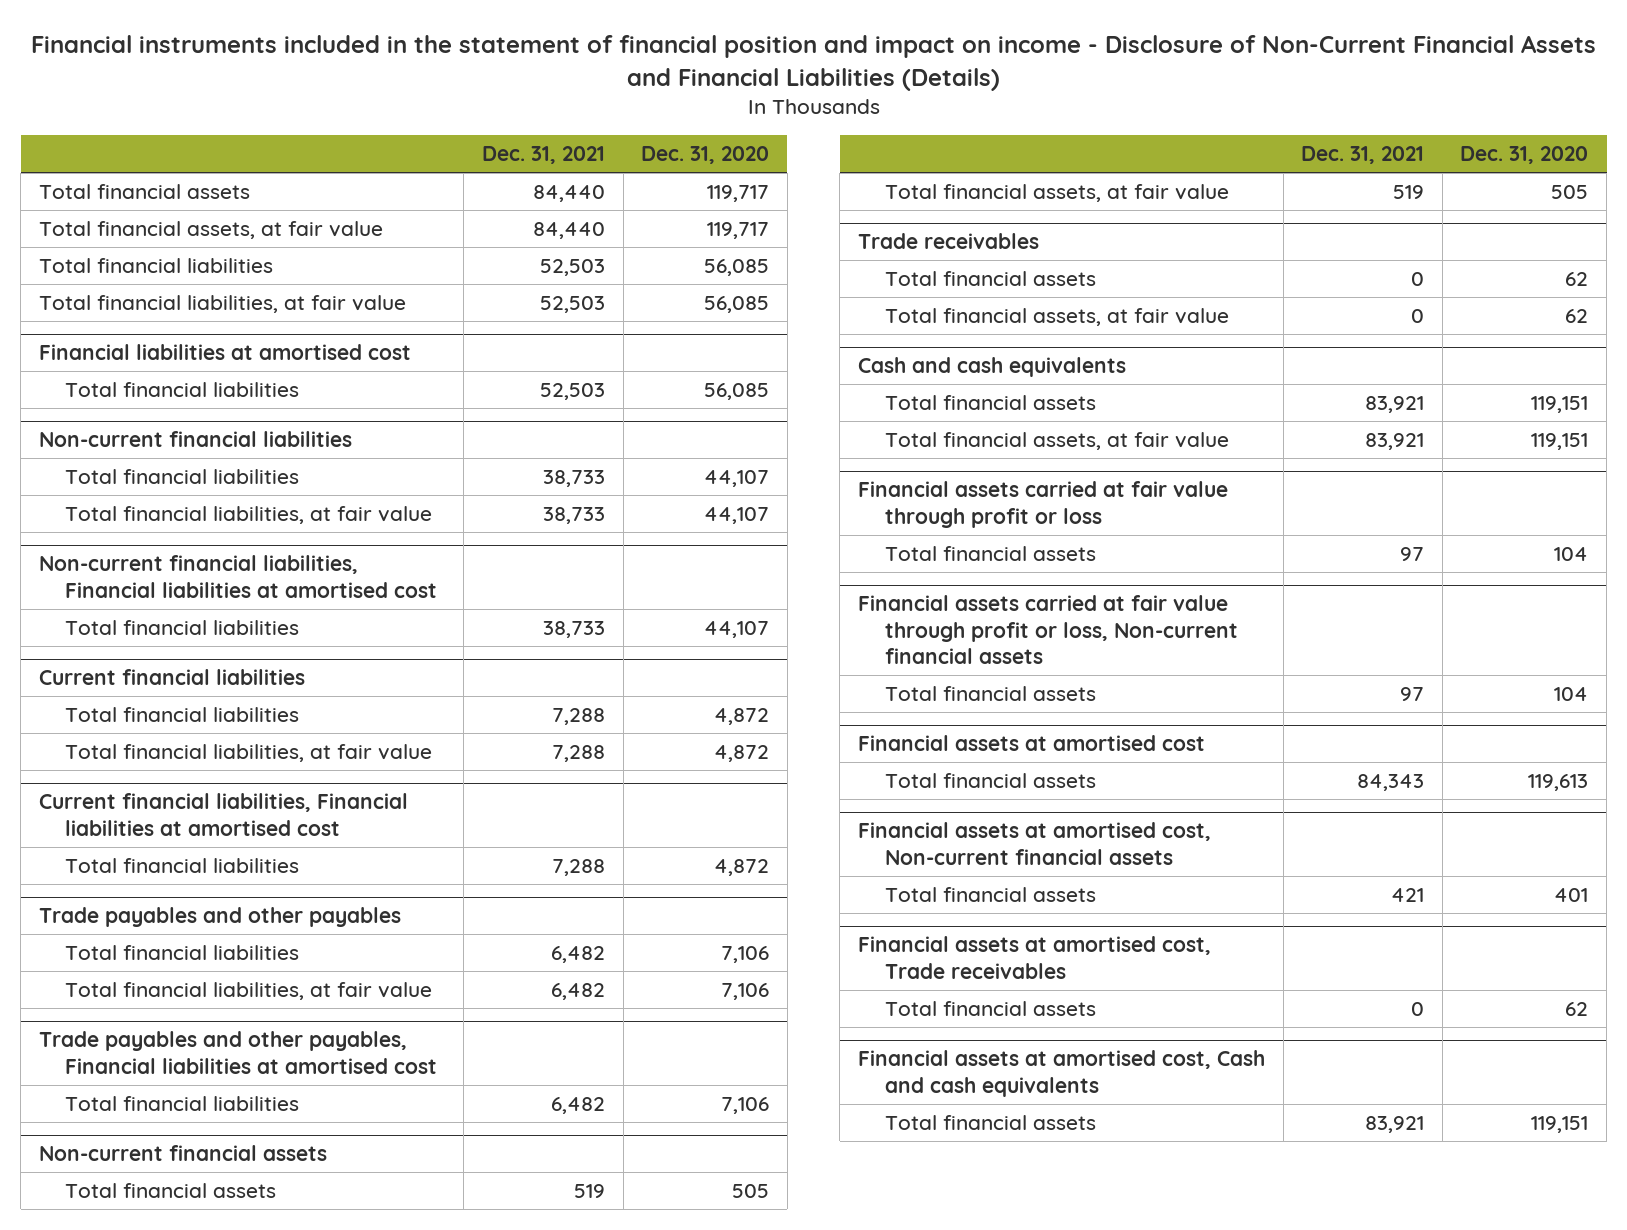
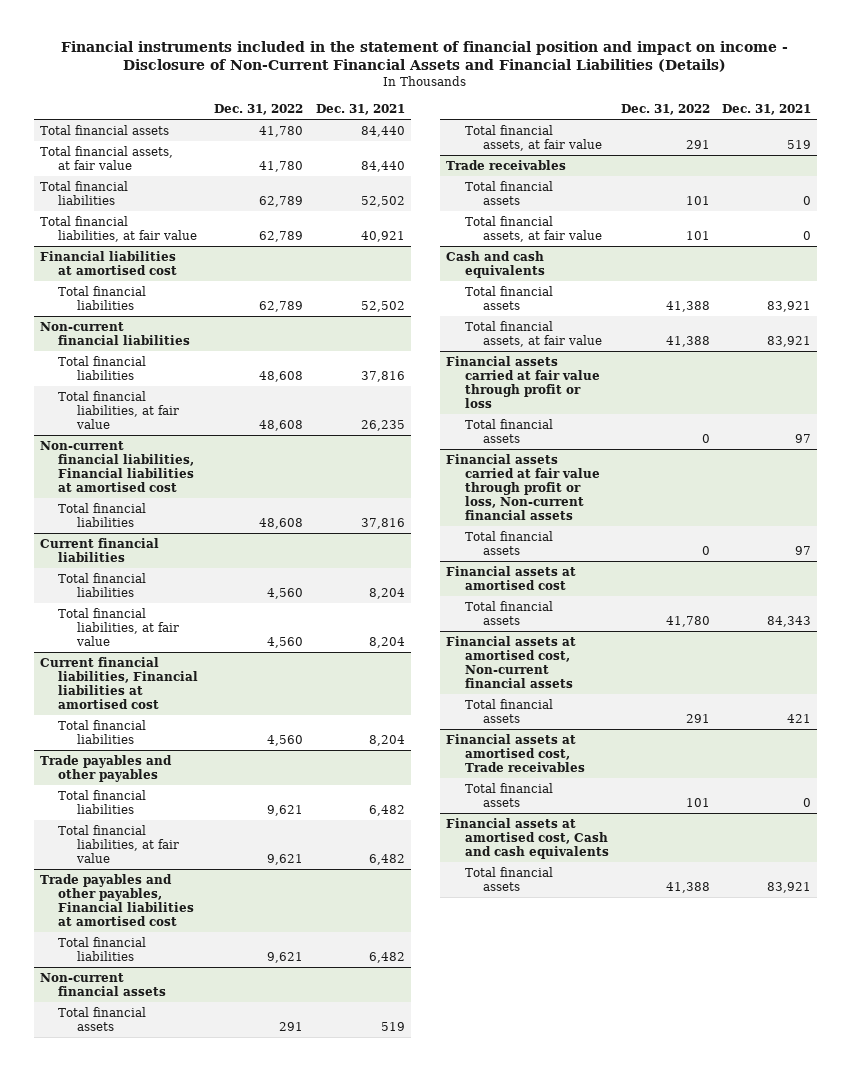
[641,146,770,165] Dec. 31, 2020 -> none
none -> [214,103,304,115] Dec. 31, 2022
[540,258,606,276] 52,503 -> [360,195,405,207] 52,502
[540,295,606,313] 52,503 -> [360,230,405,242] 40,921
[540,382,606,400] 52,503 -> [360,300,405,312] 52,502
[543,469,606,487] 38,733 -> [360,370,405,382] 37,816
[543,506,606,524] 38,733 -> [360,419,405,431] 26,235
[543,620,606,638] 38,733 -> [360,517,405,529] 37,816
[552,707,606,725] 7,288 -> [368,587,405,599] 8,204
[552,744,606,762] 7,288 -> [368,636,405,648] 8,204
[552,858,606,876] 7,288 -> [368,734,405,746] 8,204

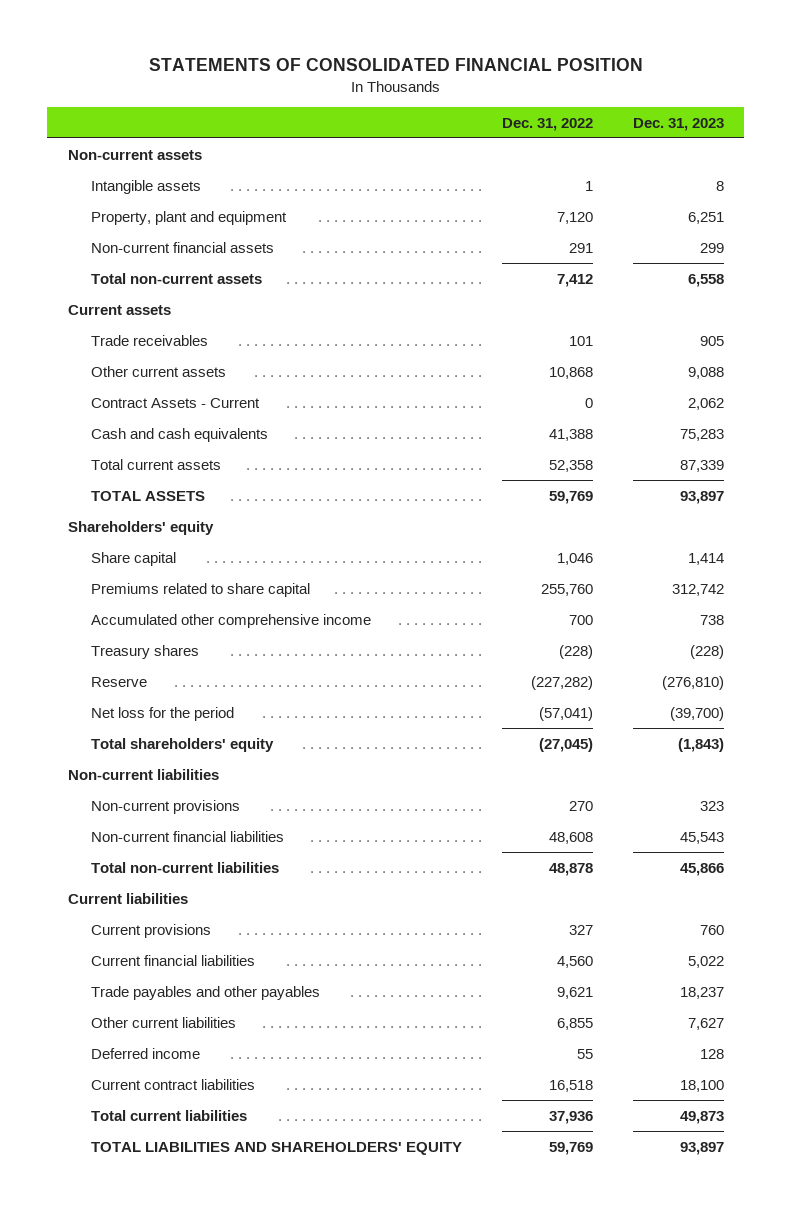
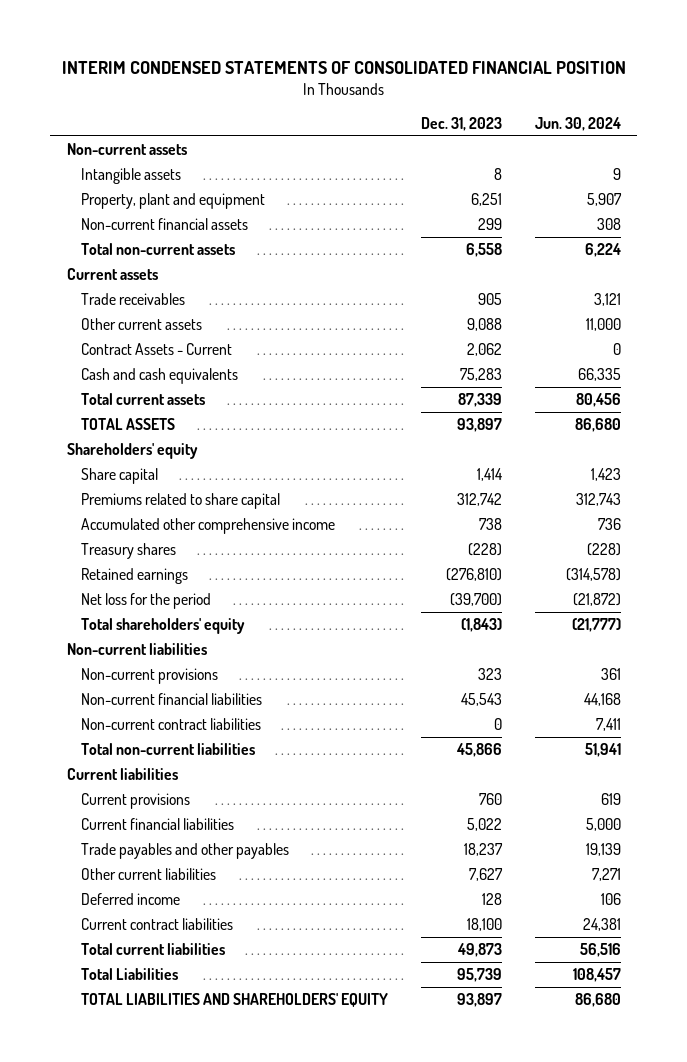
[148,58,643,72] STATEMENTS OF CONSOLIDATED FINANCIAL POSITION -> [61,61,626,75] INTERIM CONDENSED STATEMENTS OF CONSOLIDATED FINANCIAL POSITION
[502,117,594,131] Dec. 31, 2022 -> none
none -> [534,116,621,131] Jun. 30, 2024
[90,676,147,687] Reserve -> [80,568,188,585] Retained earnings
none -> [80,718,261,731] Non-current contract liabilities
none -> [80,968,178,981] Total Liabilities

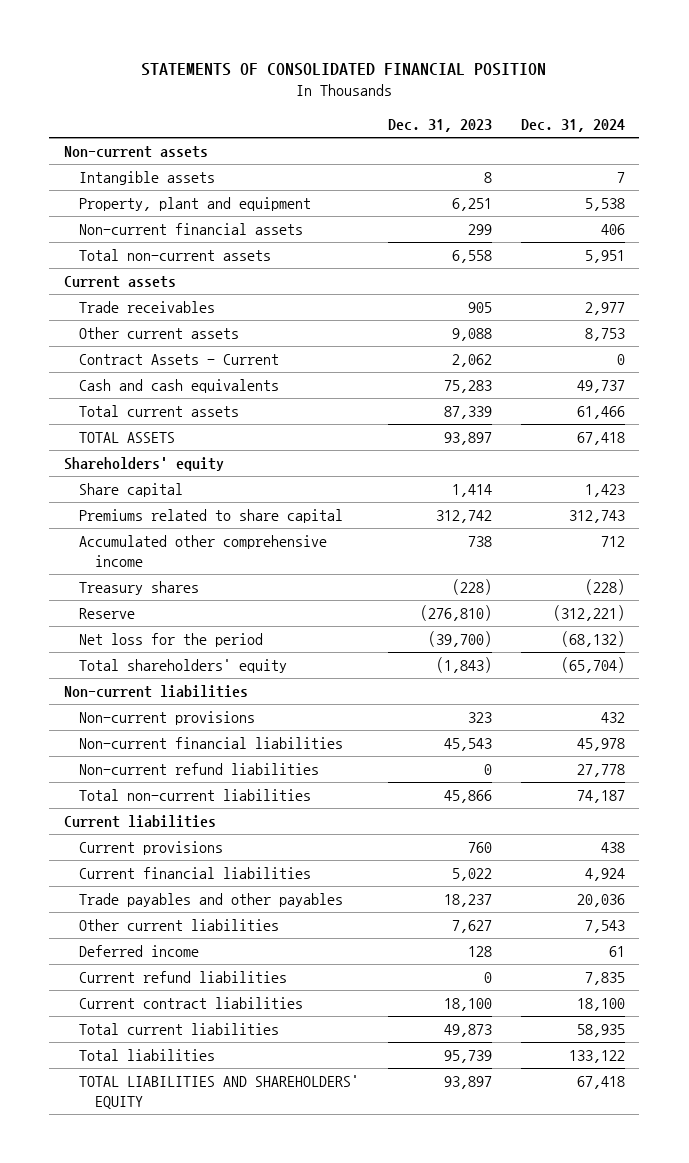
[61,61,626,75] INTERIM CONDENSED STATEMENTS OF CONSOLIDATED FINANCIAL POSITION -> [141,62,547,76] STATEMENTS OF CONSOLIDATED FINANCIAL POSITION
[534,116,621,131] Jun. 30, 2024 -> none
none -> [520,118,625,132] Dec. 31, 2024
[80,568,188,585] Retained earnings -> [79,608,136,620] Reserve
[80,718,261,731] Non-current contract liabilities -> [79,763,320,776] Non-current refund liabilities
none -> [79,971,288,984] Current refund liabilities
[80,968,178,981] Total Liabilities -> [79,1049,216,1062] Total liabilities

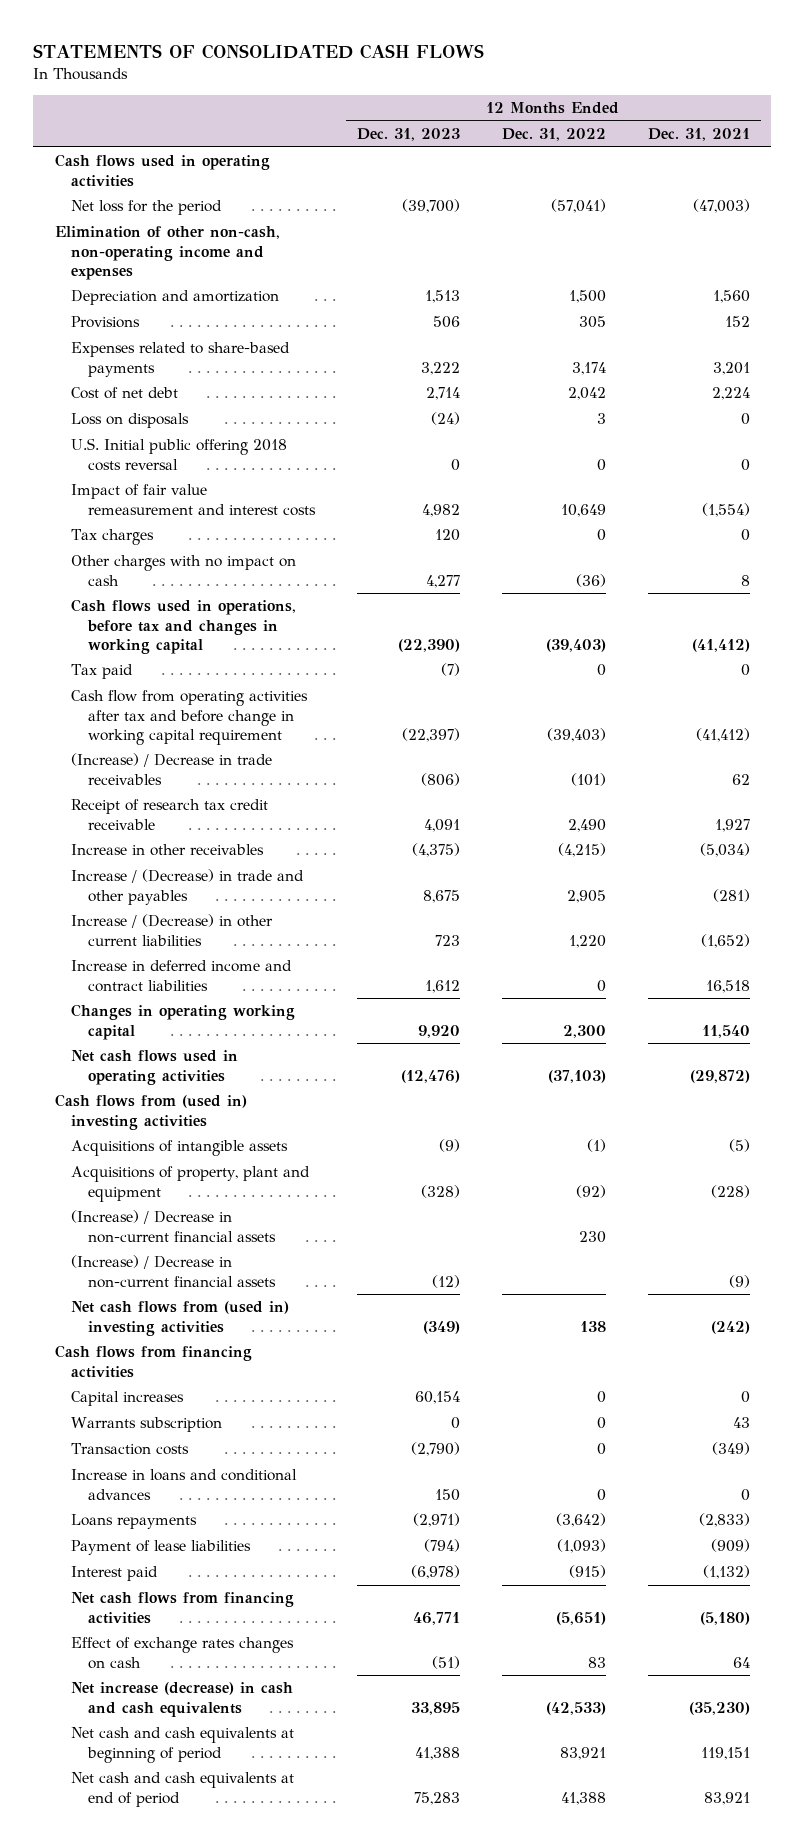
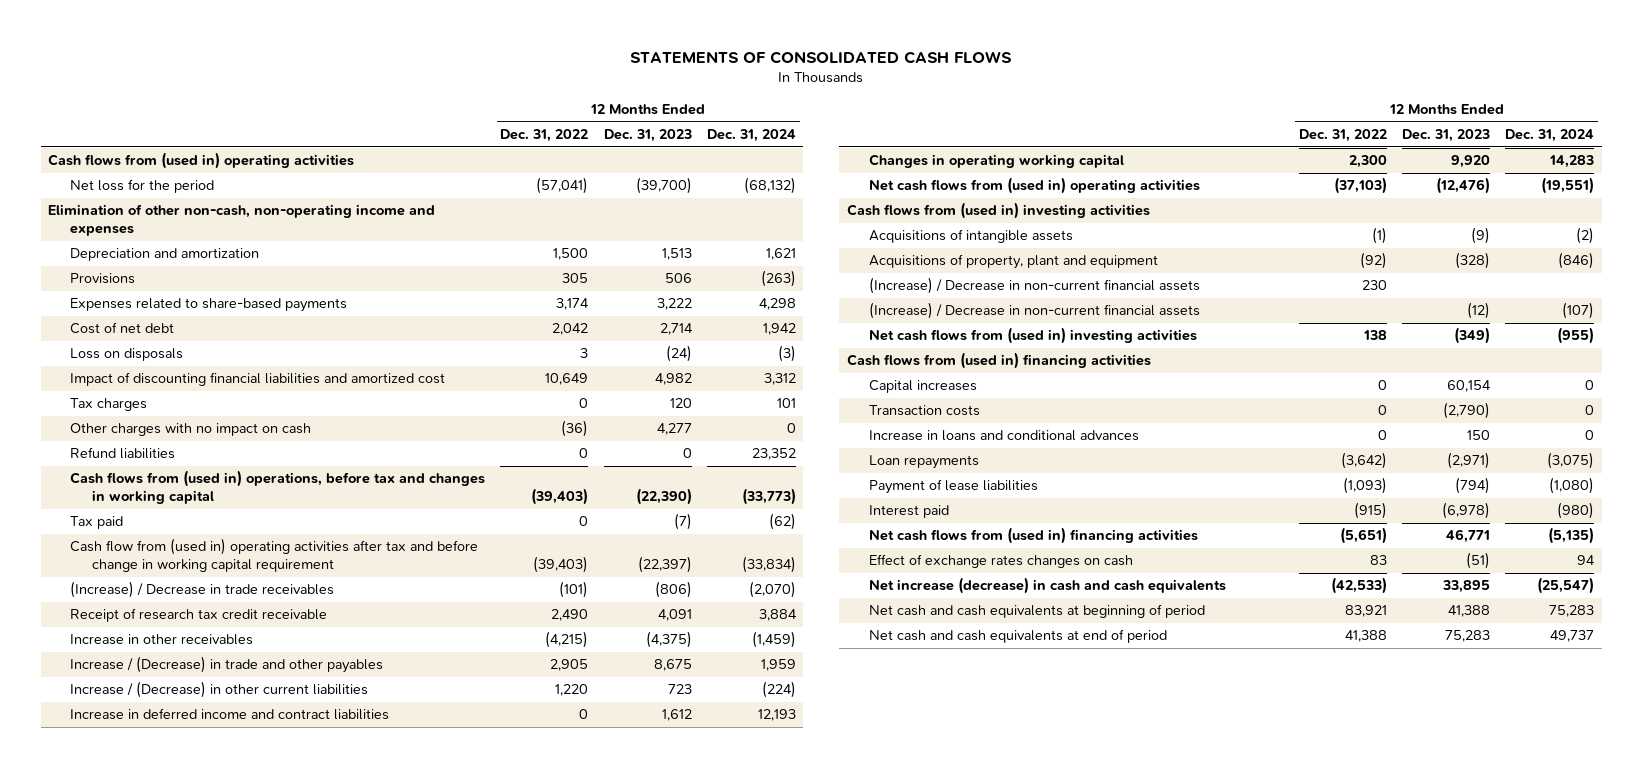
[648,128,751,142] Dec. 31, 2021 -> none
none -> [706,128,796,142] Dec. 31, 2024
[54,154,270,187] Cash flows used in operating activities -> [48,152,355,170] Cash flows from (used in) operating activities
[71,438,288,471] U.S. Initial public offering 2018 costs reversal -> none
[71,484,316,516] Impact of fair value remeasurement and interest costs -> [70,372,446,387] Impact of discounting financial liabilities and amortized cost
none -> [70,447,176,460] Refund liabilities
[71,599,297,654] Cash flows used in operations, before tax and changes in working capital -> [70,470,486,504] Cash flows from (used in) operations, before tax and changes in working capital
[71,690,309,745] Cash flow from operating activities after tax and before change in working capital requirement -> [70,538,479,572] Cash flow from (used in) operating activities after tax and before change in working capital requirement
[71,1050,239,1085] Net cash flows used in operating activities -> [868,177,1200,195] Net cash flows from (used in) operating activities
[54,1345,252,1378] Cash flows from financing activities -> [846,352,1151,370] Cash flows from (used in) financing activities
[71,1417,223,1433] Warrants subscription -> none
[71,1514,198,1530] Loans repayments -> [868,455,979,470] Loan repayments
[71,1592,295,1624] Net cash flows from financing activities -> [868,527,1198,545] Net cash flows from (used in) financing activities

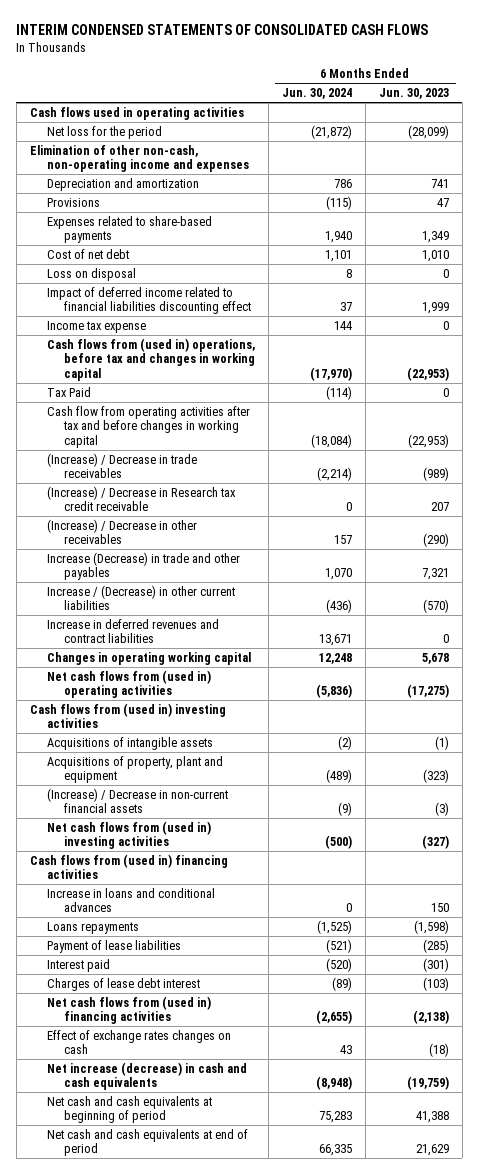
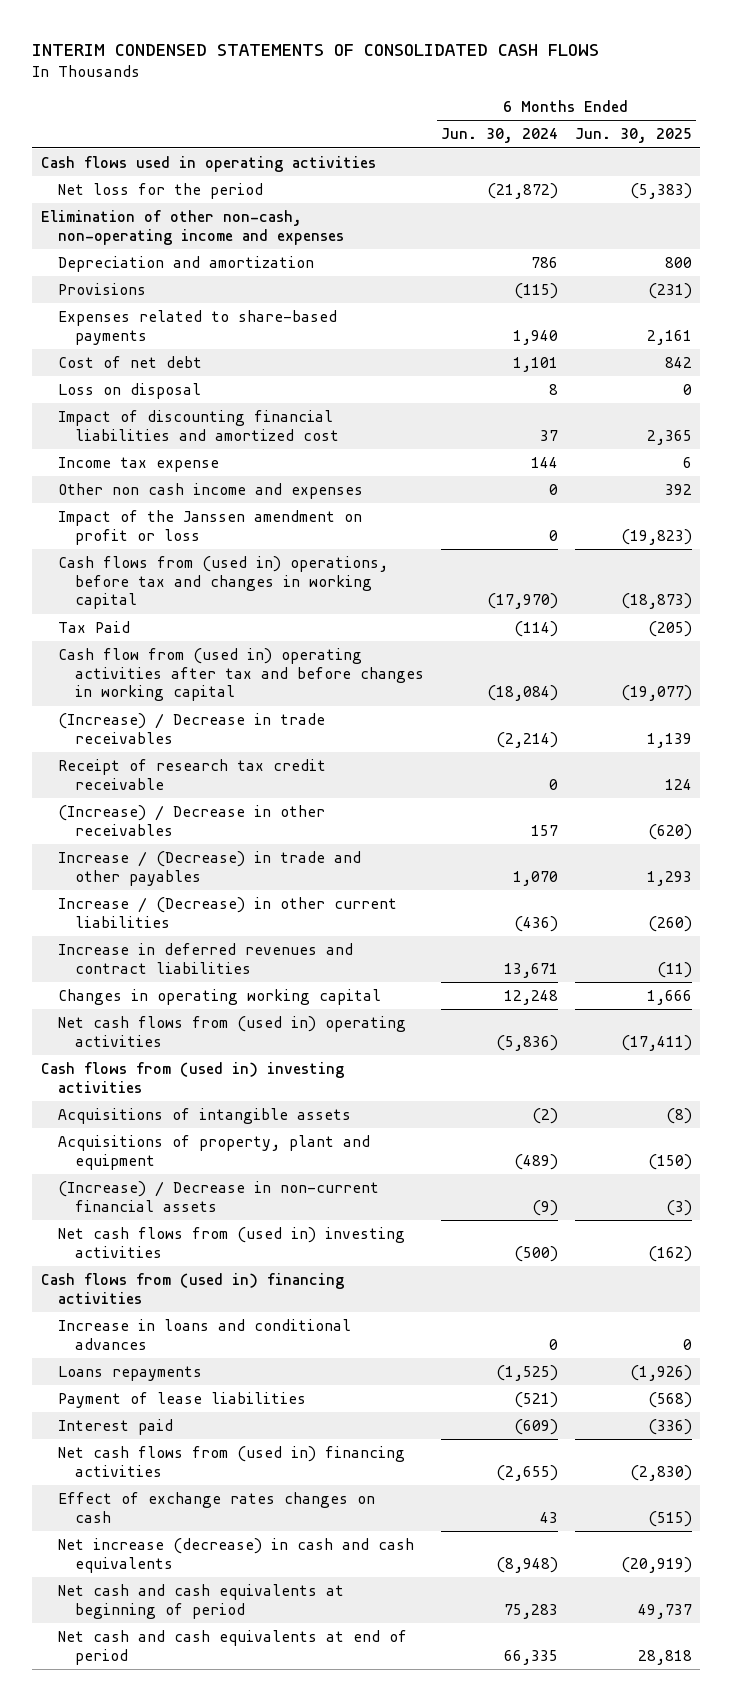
[378,88,449,100] Jun. 30, 2023 -> none
none -> [574,128,692,144] Jun. 30, 2025
[46,286,252,315] Impact of deferred income related to financial liabilities discounting effect -> [57,410,339,441] Impact of discounting financial liabilities and amortized cost
none -> [57,483,363,500] Other non cash income and expenses
none -> [57,510,362,545] Impact of the Janssen amendment on profit or loss
[46,405,250,448] Cash flow from operating activities after tax and before changes in working capital -> [57,648,424,702] Cash flow from (used in) operating activities after tax and before changes in working capital
[46,485,236,512] (Increase) / Decrease in Research tax credit receivable -> [57,759,326,790] Receipt of research tax credit receivable
[46,551,240,581] Increase (Decrease) in trade and other payables -> [57,851,361,886] Increase / (Decrease) in trade and other payables
[46,977,200,991] Charges of lease debt interest -> none
[325,957,352,972] (520) -> [513,1419,558,1436] (609)

